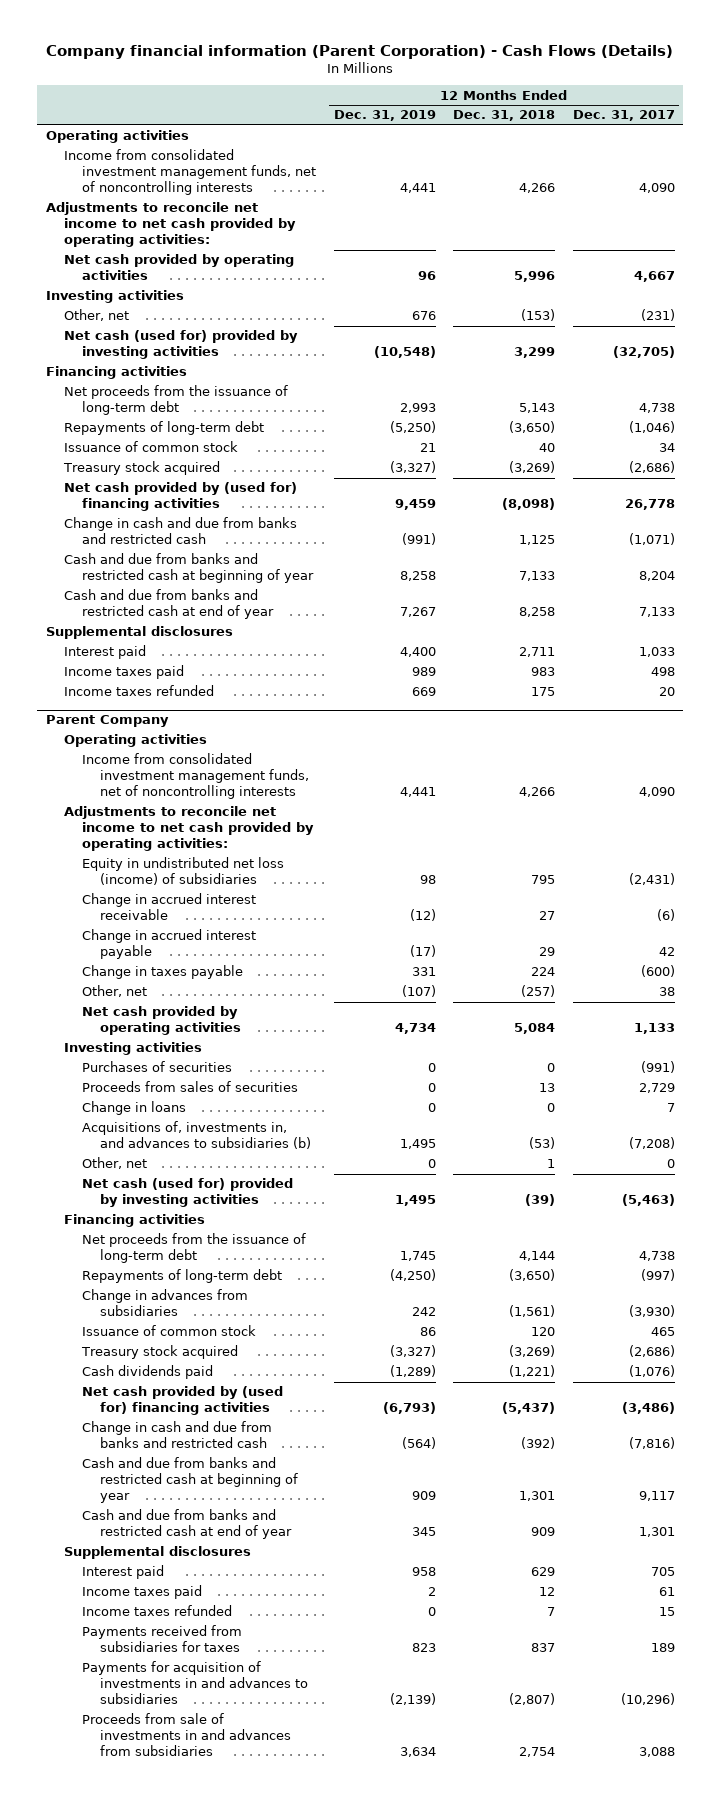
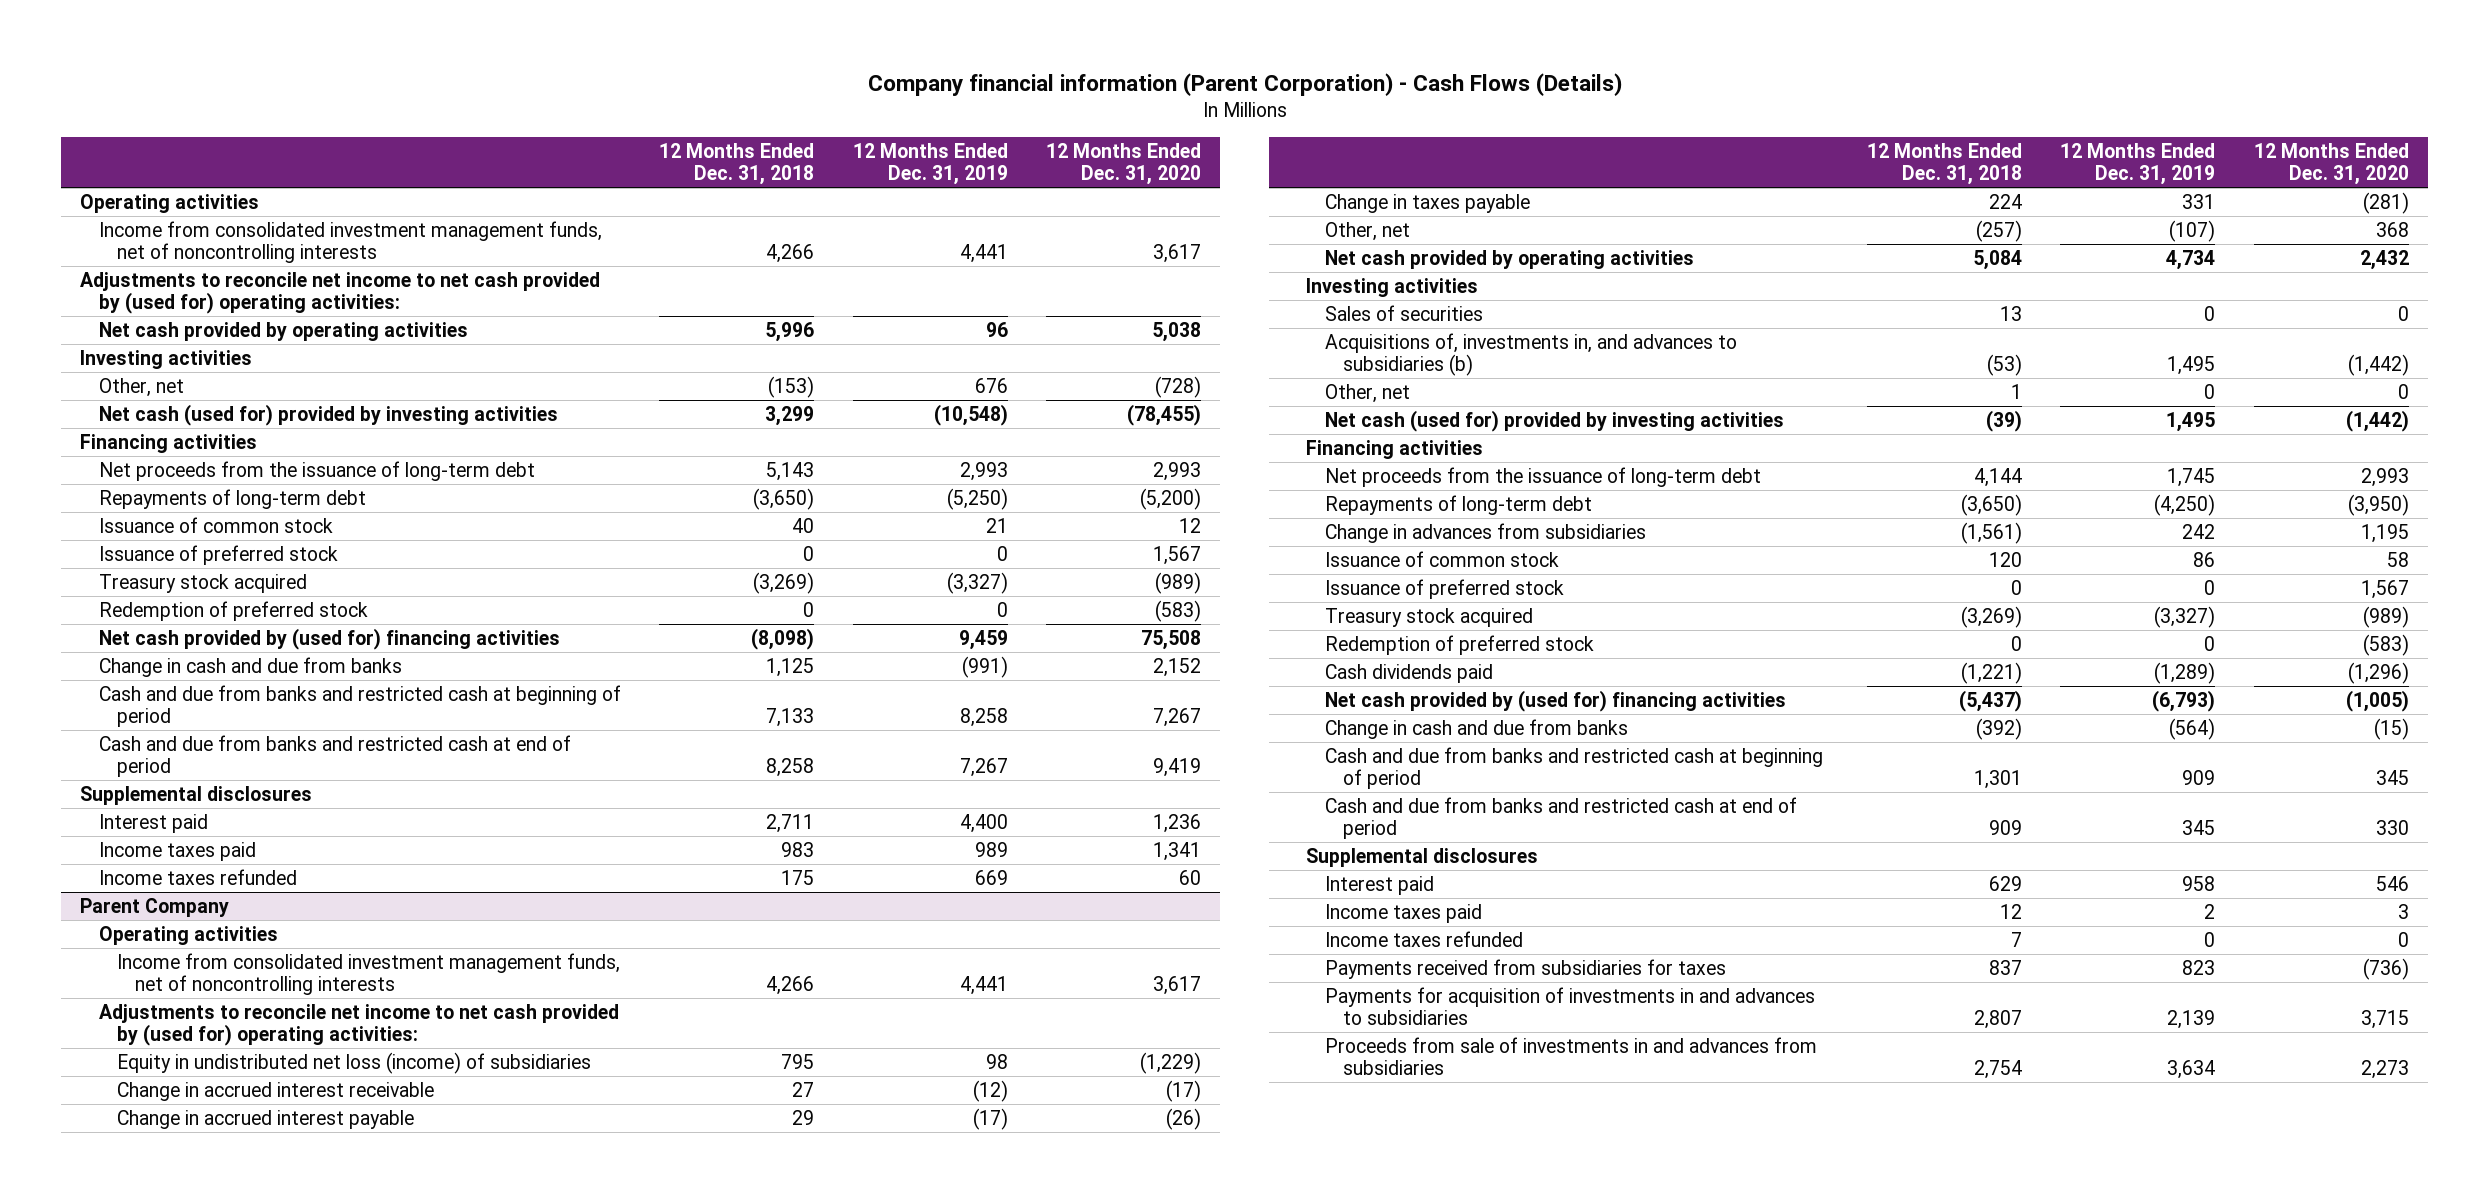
[572,110,675,122] Dec. 31, 2017 -> none
none -> [1046,142,1202,186] 12 Months Ended Dec. 31, 2020
[45,202,296,248] Adjustments to reconcile net income to net cash provided by operating activities: -> [80,271,601,315] Adjustments to reconcile net income to net cash provided by (used for) operating activities:
none -> [98,544,338,565] Issuance of preferred stock
none -> [98,600,368,621] Redemption of preferred stock
[63,517,297,545] Change in cash and due from banks and restricted cash -> [98,656,402,677] Change in cash and due from banks
[63,553,315,584] Cash and due from banks and restricted cash at beginning of year -> [98,684,621,728] Cash and due from banks and restricted cash at beginning of period
[63,589,275,620] Cash and due from banks and restricted cash at end of year -> [98,734,571,778] Cash and due from banks and restricted cash at end of period
[63,806,315,852] Adjustments to reconcile net income to net cash provided by operating activities: -> [98,1003,619,1047] Adjustments to reconcile net income to net cash provided by (used for) operating activities:
[82,1061,233,1073] Purchases of securities -> none
[82,1101,187,1116] Change in loans -> none
[82,1081,299,1093] Proceeds from sales of securities -> [1324,304,1483,321] Sales of securities
none -> [1324,578,1564,599] Issuance of preferred stock
none -> [1324,634,1594,655] Redemption of preferred stock
[82,1421,273,1449] Change in cash and due from banks and restricted cash -> [1324,718,1628,739] Change in cash and due from banks
[82,1457,299,1504] Cash and due from banks and restricted cash at beginning of year -> [1324,746,1823,790] Cash and due from banks and restricted cash at beginning of period
[82,1509,293,1540] Cash and due from banks and restricted cash at end of year -> [1324,796,1797,840] Cash and due from banks and restricted cash at end of period
[389,1693,436,1706] (2,139) -> [2167,1010,2216,1030] 2,139
[509,1693,556,1706] (2,807) -> [1973,1010,2022,1030] 2,807

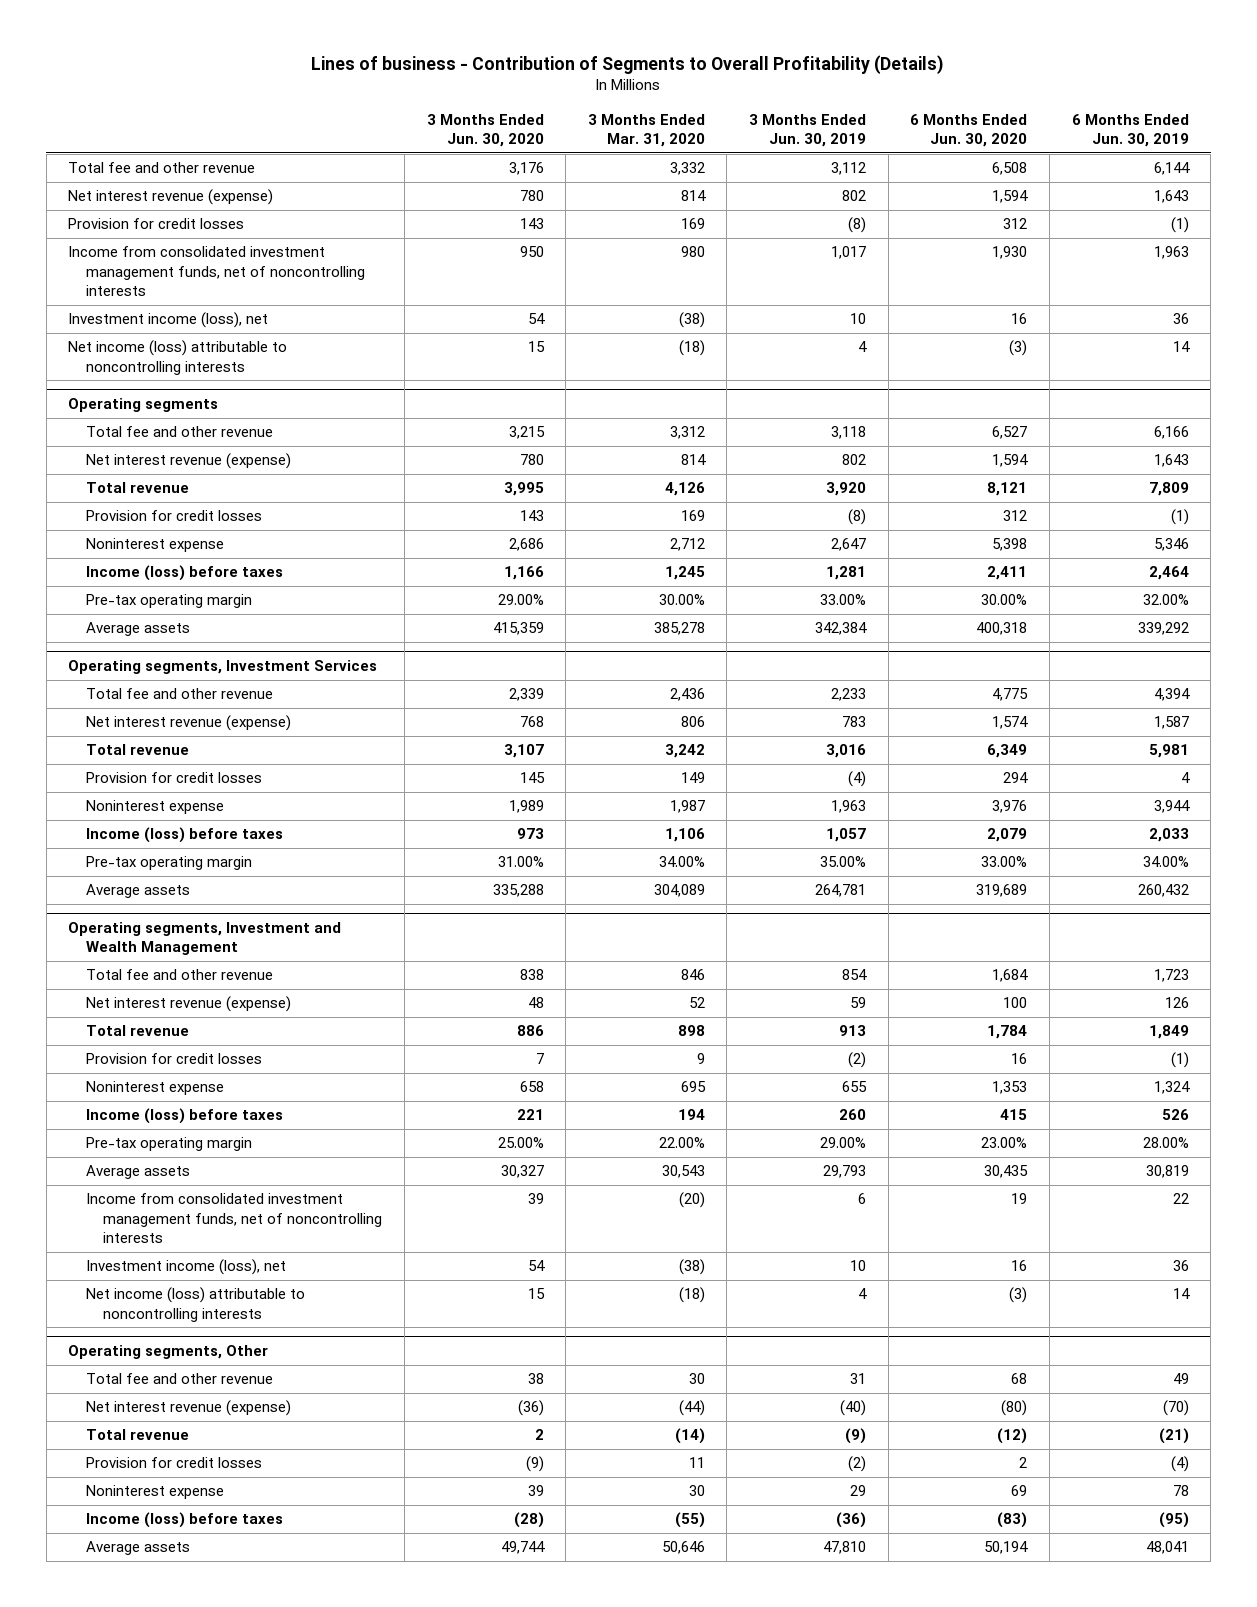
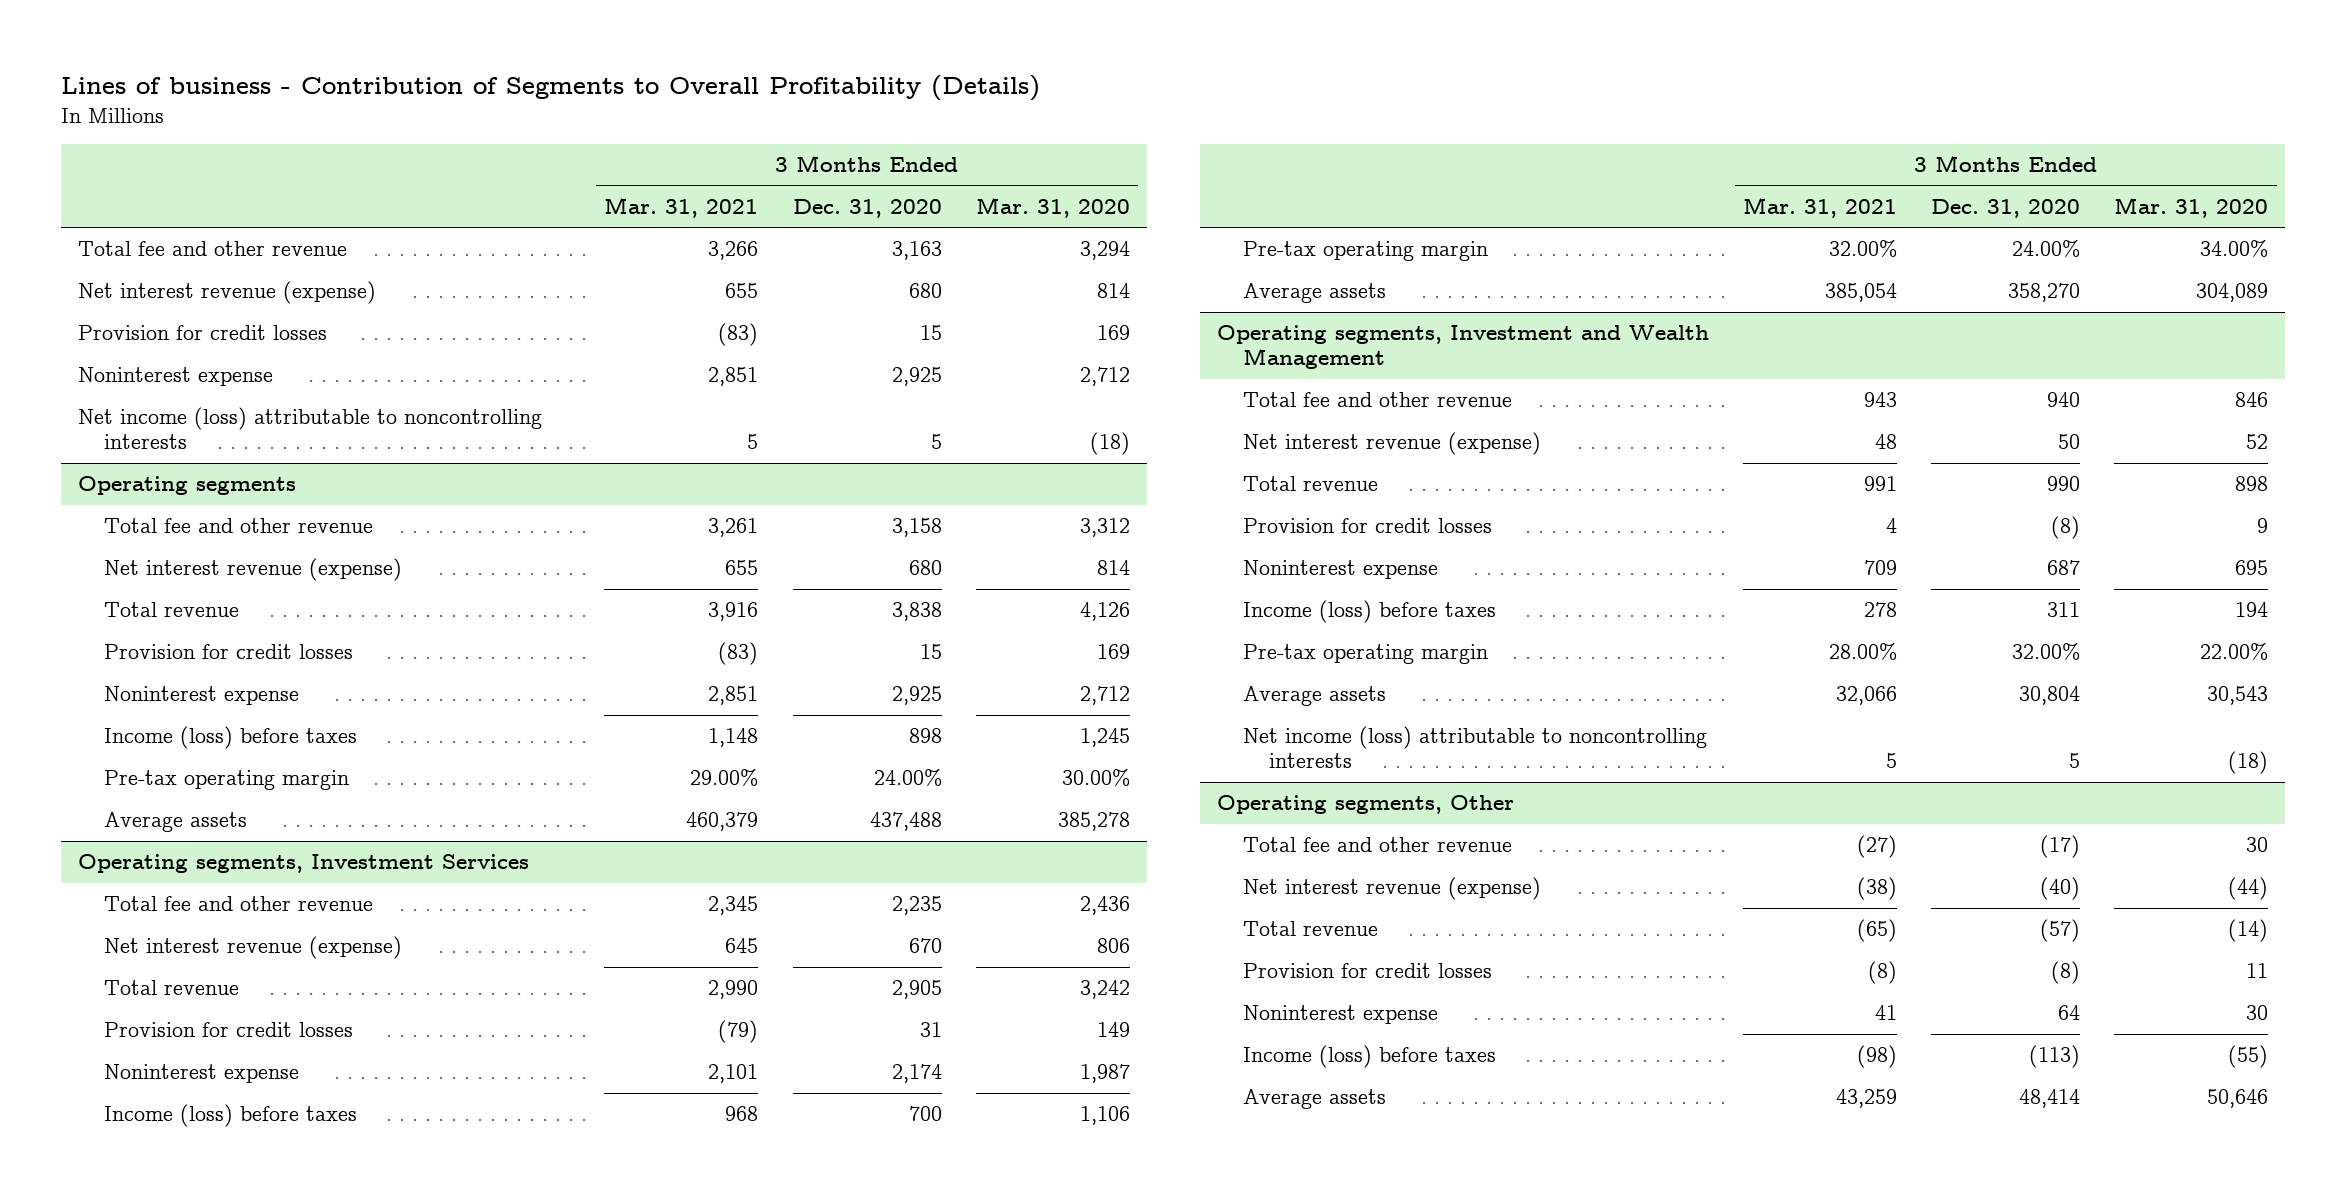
[426,113,544,148] 3 Months Ended Jun. 30, 2020 -> none
[749,113,867,148] 3 Months Ended Jun. 30, 2019 -> none
[910,113,1028,148] 6 Months Ended Jun. 30, 2020 -> none
[1071,113,1189,148] 6 Months Ended Jun. 30, 2019 -> none
none -> [604,196,759,218] Mar. 31, 2021
none -> [792,198,942,218] Dec. 31, 2020
[669,162,705,176] 3,332 -> [1079,241,1130,261] 3,294
[68,246,365,297] Income from consolidated investment management funds, net of noncontrolling interests -> none
[68,312,269,329] Investment income (loss), net -> none
none -> [78,367,274,387] Noninterest expense
[85,1193,383,1244] Income from consolidated investment management funds, net of noncontrolling interests -> none
[85,1259,286,1276] Investment income (loss), net -> none

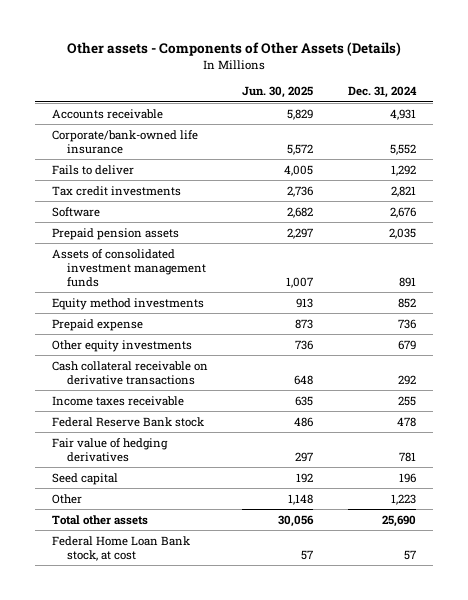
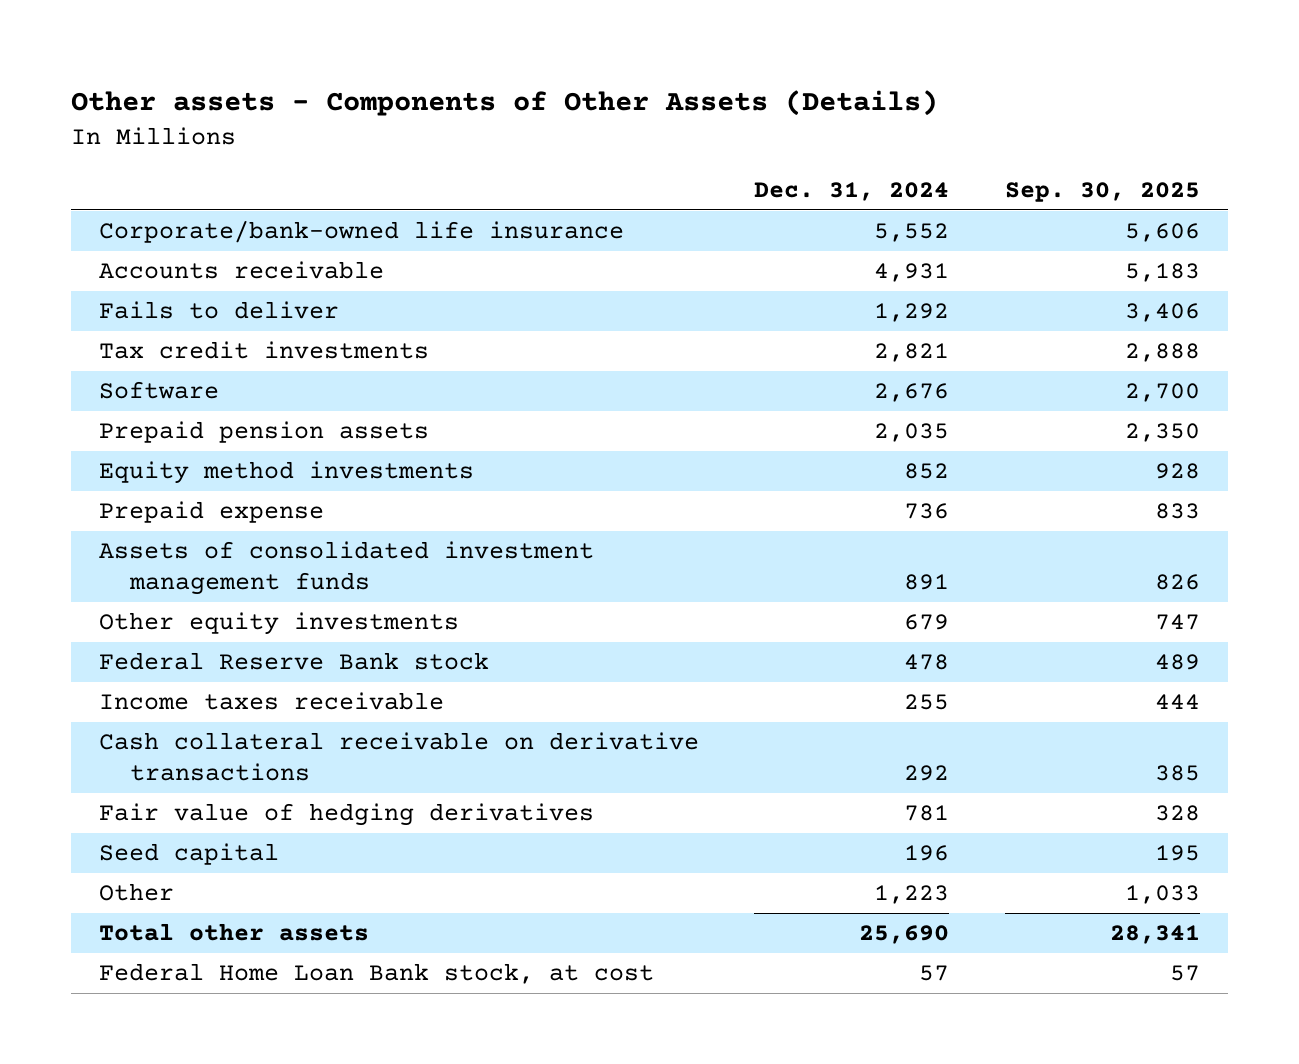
[242,86,314,99] Jun. 30, 2025 -> none
none -> [1005,181,1201,202] Sep. 30, 2025
[51,108,163,119] Accounts receivable -> [98,261,384,280] Accounts receivable
[51,248,206,287] Assets of consolidated investment management funds -> [98,541,594,596] Assets of consolidated investment management funds
[51,395,184,406] Income taxes receivable -> [98,692,444,711] Income taxes receivable
[51,360,208,385] Cash collateral receivable on derivative transactions -> [98,732,699,782] Cash collateral receivable on derivative transactions

